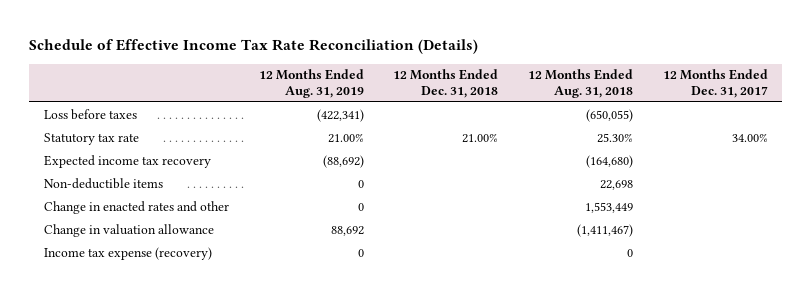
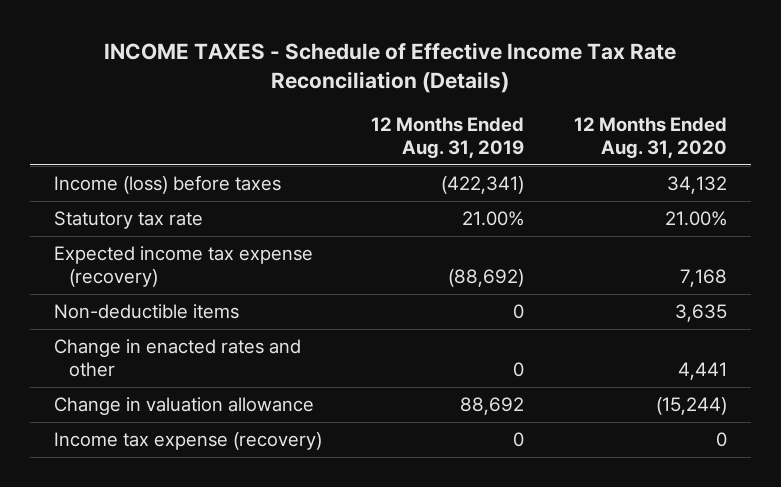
[29,39,479,55] Schedule of Effective Income Tax Rate Reconciliation (Details) -> [104,41,677,94] INCOME TAXES - Schedule of Effective Income Tax Rate Reconciliation (Details)
[393,69,499,99] 12 Months Ended Dec. 31, 2018 -> none
[527,69,633,99] 12 Months Ended Aug. 31, 2018 -> none
[662,69,768,99] 12 Months Ended Dec. 31, 2017 -> none
none -> [573,117,727,158] 12 Months Ended Aug. 31, 2020
[43,108,137,120] Loss before taxes -> [54,175,282,195] Income (loss) before taxes
[43,154,211,168] Expected income tax recovery -> [54,246,314,287] Expected income tax expense (recovery)

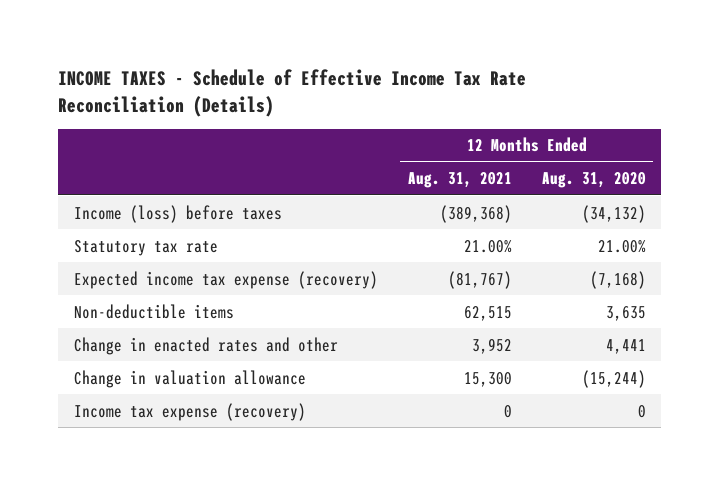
[371,117,525,158] 12 Months Ended Aug. 31, 2019 -> none
none -> [407,172,512,189] Aug. 31, 2021
[666,176,727,195] 34,132 -> [581,204,646,223] (34,132)
[679,268,727,287] 7,168 -> [589,270,646,289] (7,168)

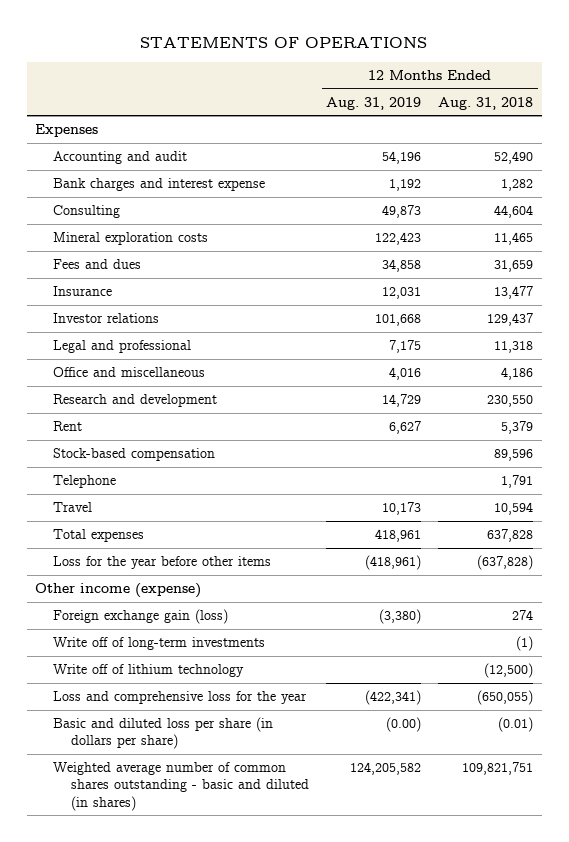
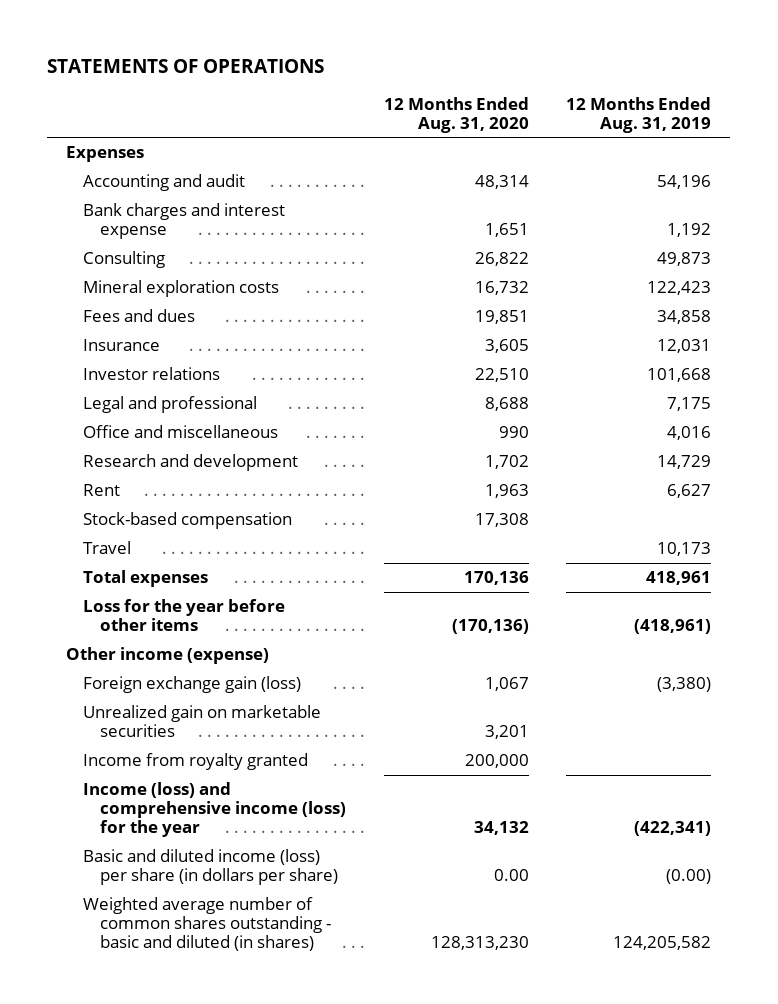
[438,96,534,110] Aug. 31, 2018 -> none
none -> [383,96,529,133] 12 Months Ended Aug. 31, 2020
[53,475,117,489] Telephone -> none
[53,637,266,651] Write off of long-term investments -> none
[53,664,245,678] Write off of lithium technology -> none
none -> [82,705,321,738] Unrealized gain on marketable securities
none -> [82,753,308,771] Income from royalty granted
[53,691,308,705] Loss and comprehensive loss for the year -> [82,782,346,838] Income (loss) and comprehensive income (loss) for the year
[53,717,274,750] Basic and diluted loss per share (in dollars per share) -> [82,849,338,886] Basic and diluted income (loss) per share (in dollars per share)

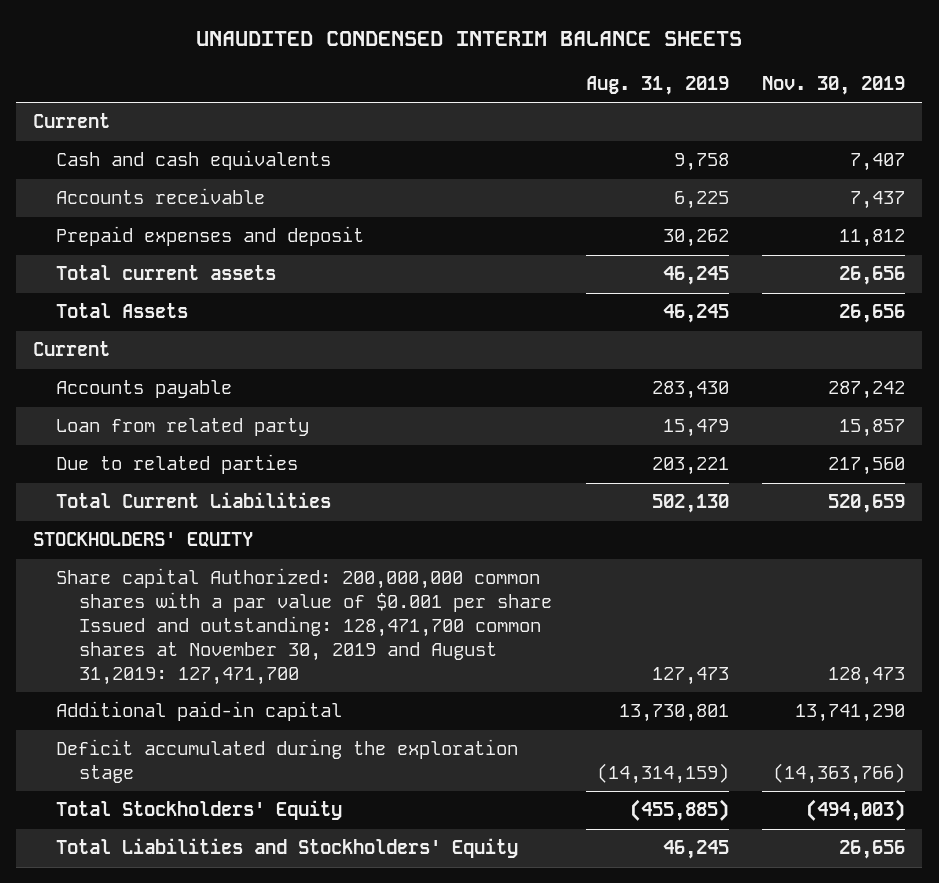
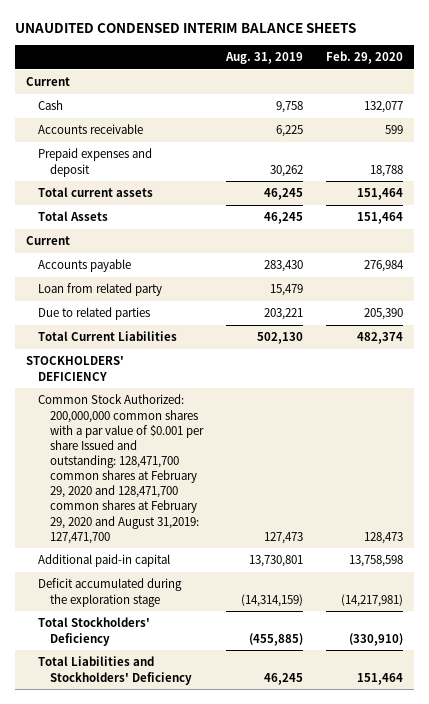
[762,75,906,95] Nov. 30, 2019 -> none
none -> [326,50,404,64] Feb. 29, 2020
[56,150,332,171] Cash and cash equivalents -> [38,100,64,111] Cash
[33,532,254,548] STOCKHOLDERS' EQUITY -> [26,356,125,381] STOCKHOLDERS' DEFICIENCY
[56,568,552,685] Share capital Authorized: 200,000,000 common shares with a par value of $0.001 per share Issued and outstanding: 128,471,700 common shares at November 30, 2019 and August 31,2019: 127,471,700 -> [38,394,205,544] Common Stock Authorized: 200,000,000 common shares with a par value of $0.001 per share Issued and outstanding: 128,471,700 common shares at February 29, 2020 and 128,471,700 common shares at February 29, 2020 and August 31,2019: 127,471,700
[56,800,343,821] Total Stockholders' Equity -> [38,617,151,646] Total Stockholders' Deficiency
[56,838,519,859] Total Liabilities and Stockholders' Equity -> [38,656,193,685] Total Liabilities and Stockholders' Deficiency

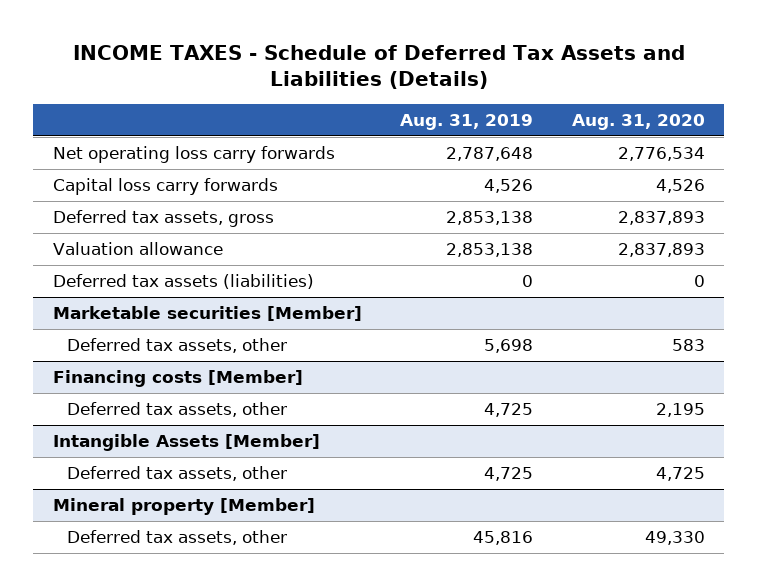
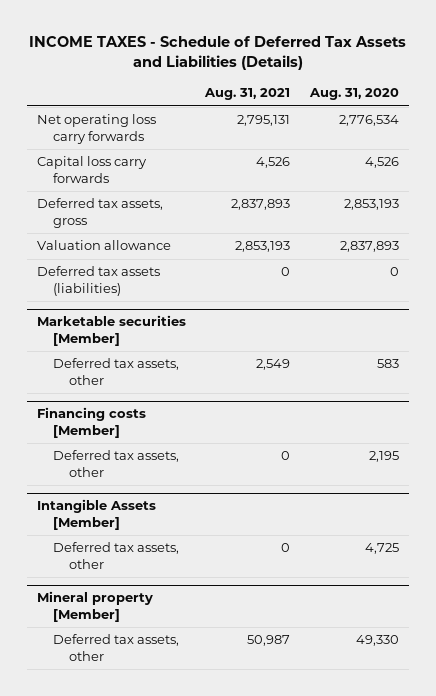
[400,113,534,130] Aug. 31, 2019 -> none
none -> [204,88,291,101] Aug. 31, 2021
[617,211,705,226] 2,837,893 -> [343,199,399,211] 2,853,193

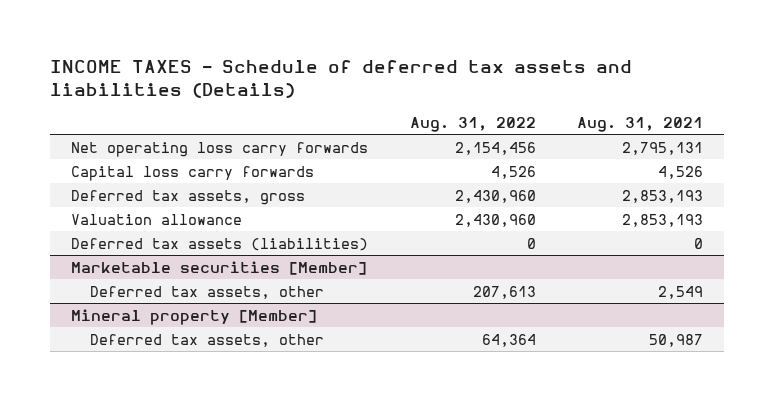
[28,36,406,71] INCOME TAXES - Schedule of Deferred Tax Assets and Liabilities (Details) -> [49,59,632,98] INCOME TAXES - Schedule of deferred tax assets and liabilities (Details)
[308,88,399,101] Aug. 31, 2020 -> none
none -> [409,116,536,132] Aug. 31, 2022
[231,199,291,211] 2,837,893 -> [622,189,704,203] 2,853,193
[36,407,146,438] Financing costs [Member] -> none
[53,450,180,477] Deferred tax assets, other -> none
[36,499,156,530] Intangible Assets [Member] -> none
[53,542,180,569] Deferred tax assets, other -> none

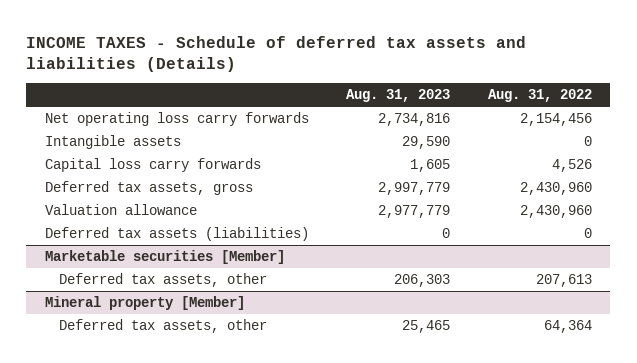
[577,116,704,132] Aug. 31, 2021 -> none
none -> [346,89,451,103] Aug. 31, 2023
none -> [44,135,181,150] Intangible assets

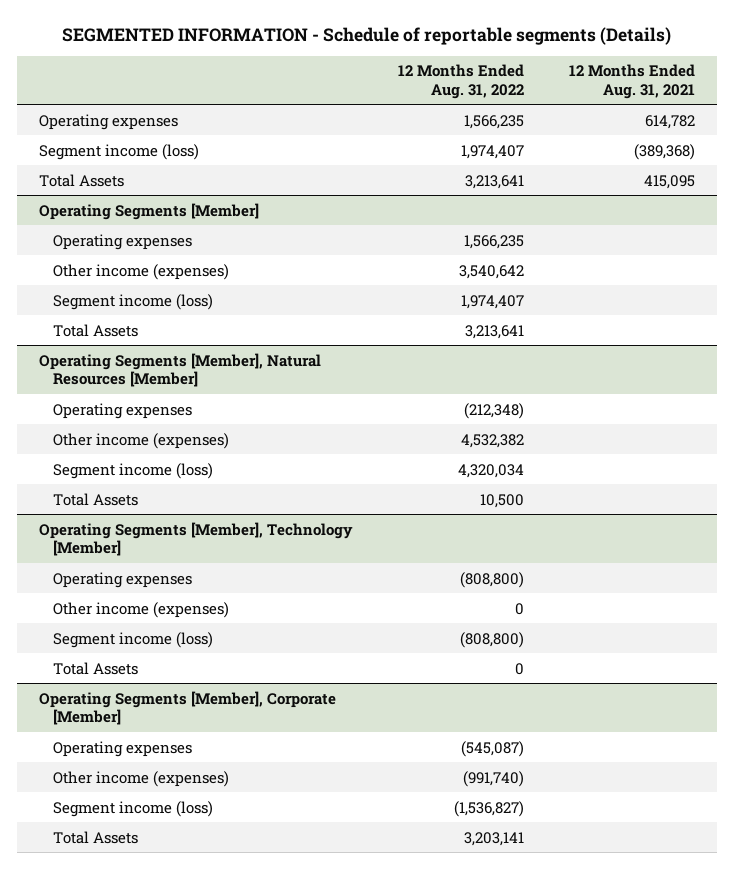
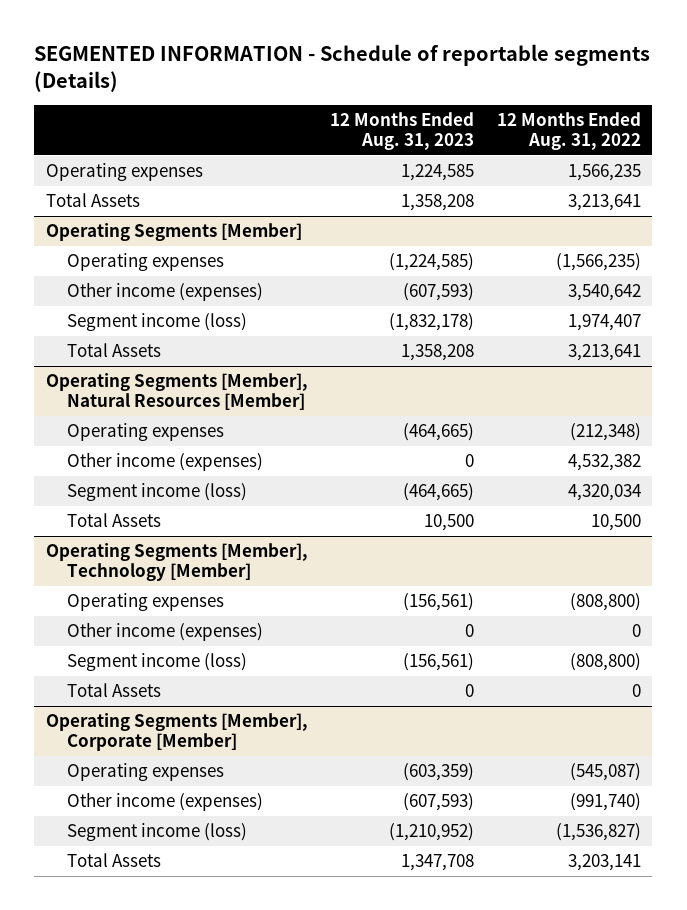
[568,64,695,99] 12 Months Ended Aug. 31, 2021 -> none
none -> [330,112,475,151] 12 Months Ended Aug. 31, 2023
[39,143,200,160] Segment income (loss) -> none
[464,234,525,249] 1,566,235 -> [556,253,642,272] (1,566,235)

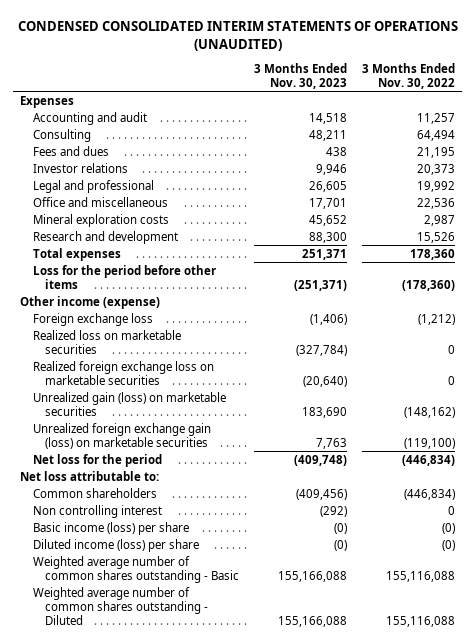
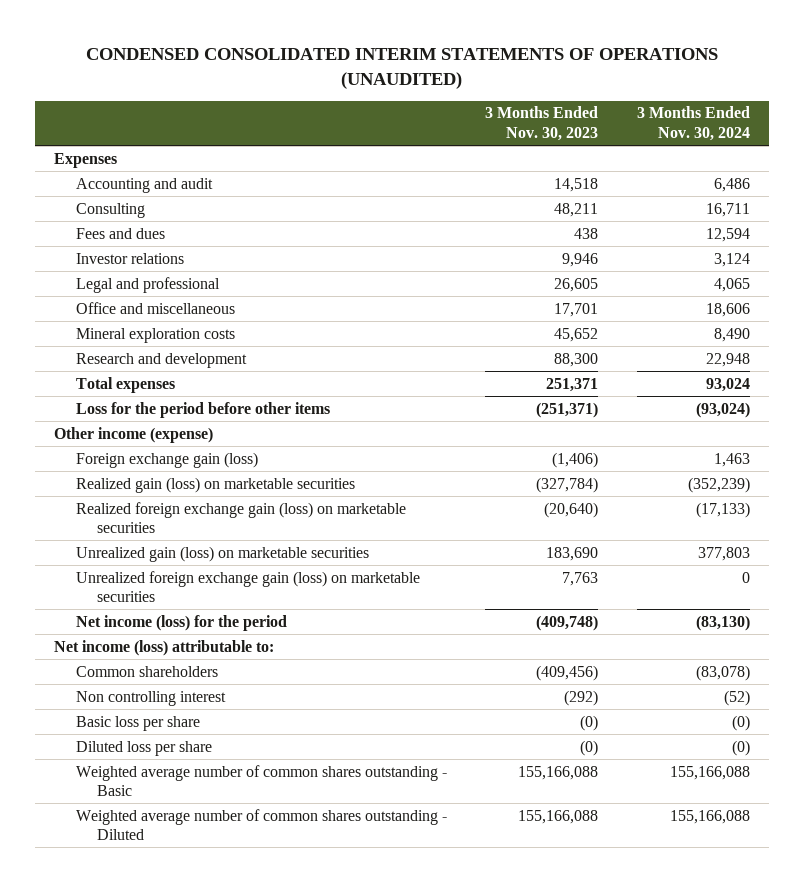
[362,62,456,89] 3 Months Ended Nov. 30, 2022 -> none
none -> [636,106,750,141] 3 Months Ended Nov. 30, 2024
[32,312,153,326] Foreign exchange loss -> [75,451,258,468] Foreign exchange gain (loss)
[32,329,181,354] Realized loss on marketable securities -> [75,476,355,493] Realized gain (loss) on marketable securities
[32,360,214,385] Realized foreign exchange loss on marketable securities -> [75,501,406,534] Realized foreign exchange gain (loss) on marketable securities
[32,453,162,467] Net loss for the period -> [75,614,287,631] Net income (loss) for the period
[20,470,160,481] Net loss attributable to: -> [53,639,274,656] Net income (loss) attributable to:
[32,521,189,535] Basic income (loss) per share -> [75,715,200,731] Basic loss per share
[32,538,199,552] Diluted income (loss) per share -> [75,740,212,756] Diluted loss per share

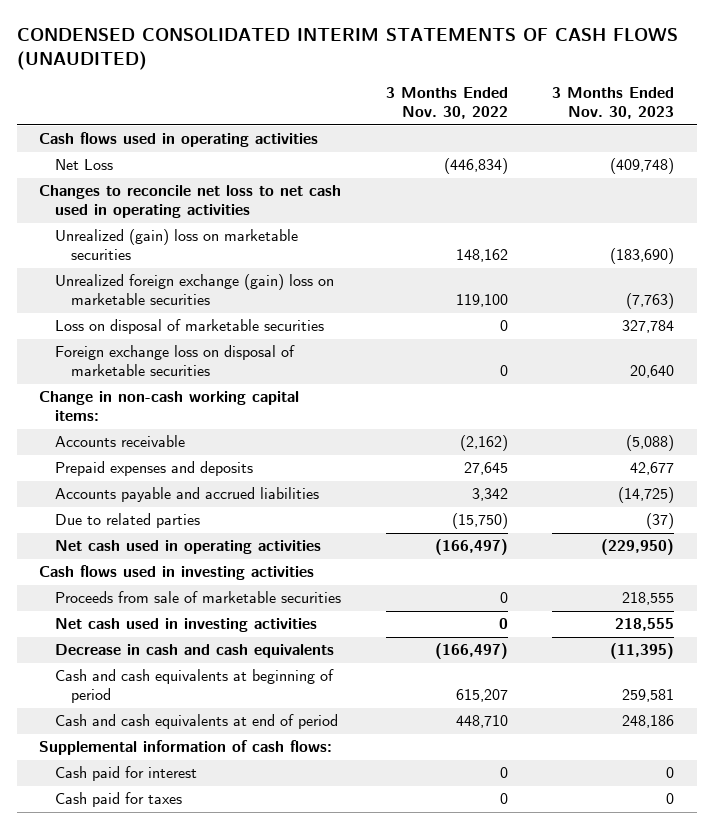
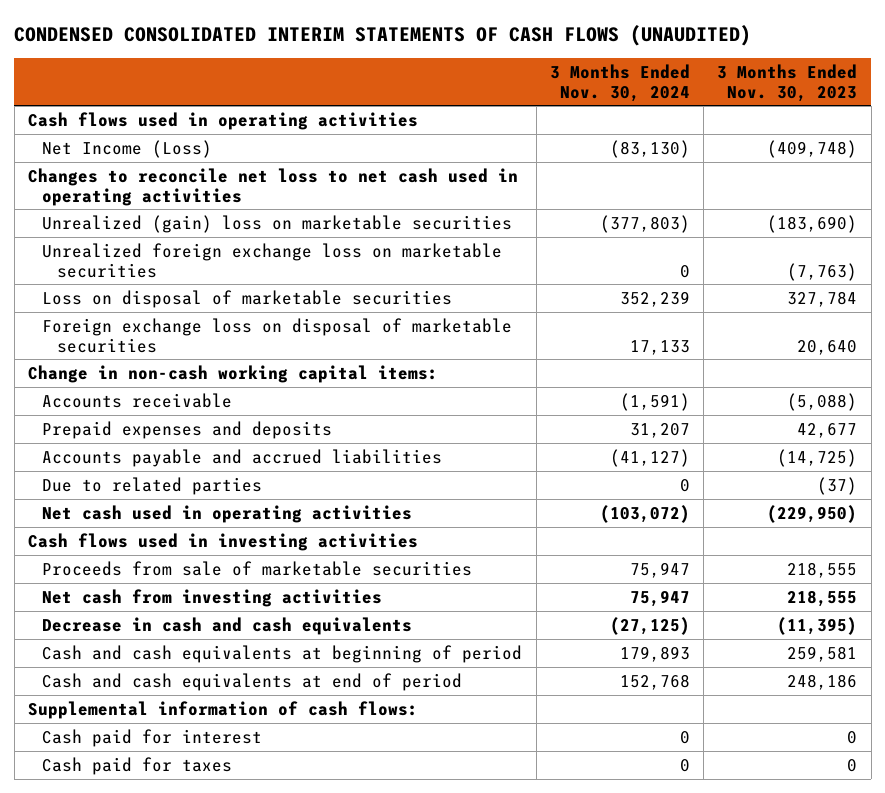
[385,87,508,120] 3 Months Ended Nov. 30, 2022 -> none
none -> [549,63,690,102] 3 Months Ended Nov. 30, 2024
[55,159,114,171] Net Loss -> [42,139,213,158] Net Income (Loss)
[55,274,335,306] Unrealized foreign exchange (gain) loss on marketable securities -> [42,242,503,278] Unrealized foreign exchange loss on marketable securities
[55,618,318,633] Net cash used in investing activities -> [42,588,383,607] Net cash from investing activities

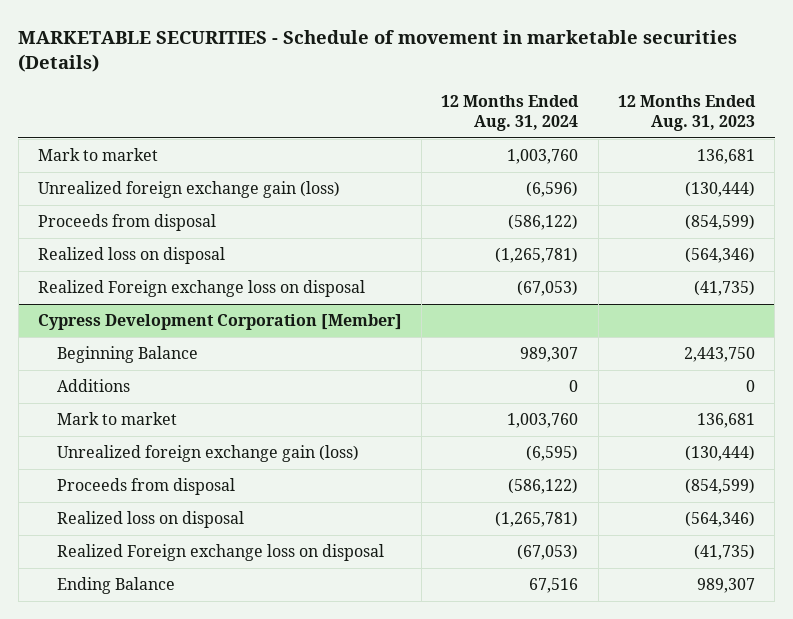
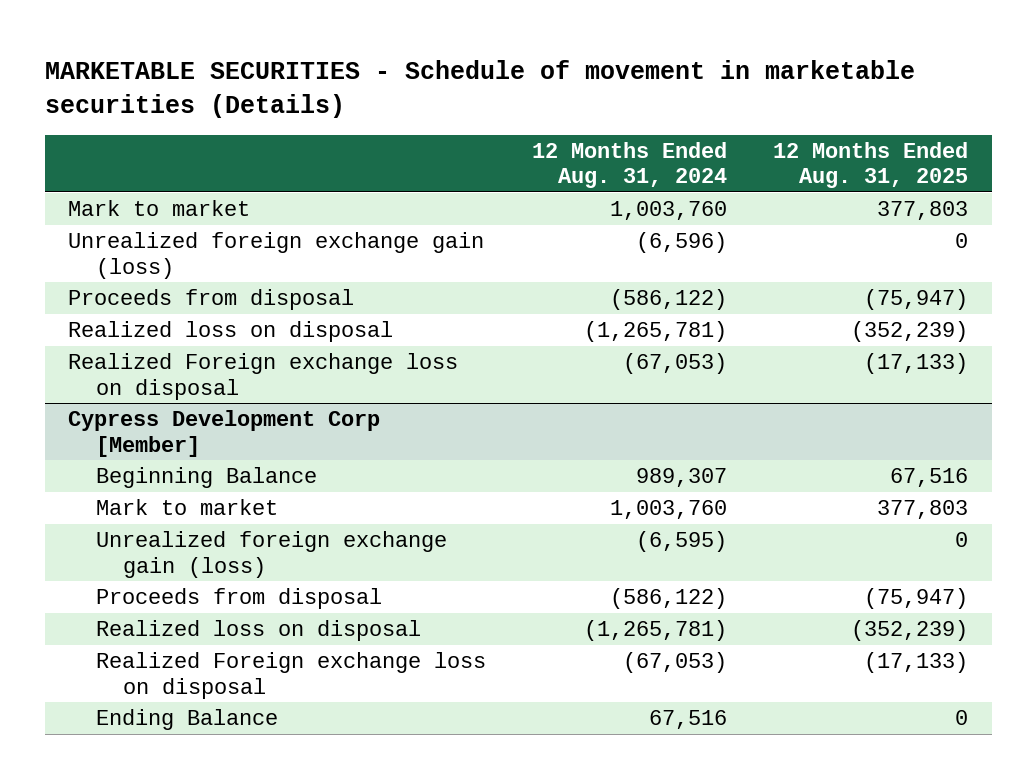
[617,95,756,132] 12 Months Ended Aug. 31, 2023 -> none
none -> [773,141,969,189] 12 Months Ended Aug. 31, 2025
[38,314,403,331] Cypress Development Corporation [Member] -> [68,410,381,457] Cypress Development Corp [Member]
[57,379,131,393] Additions -> none

